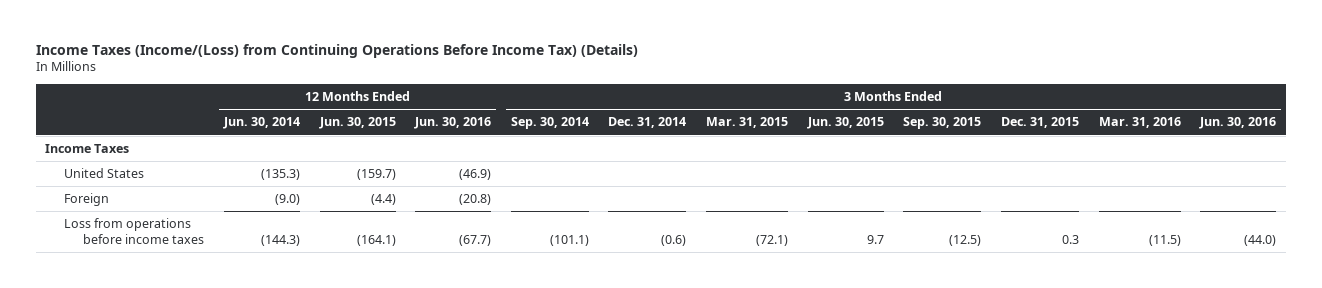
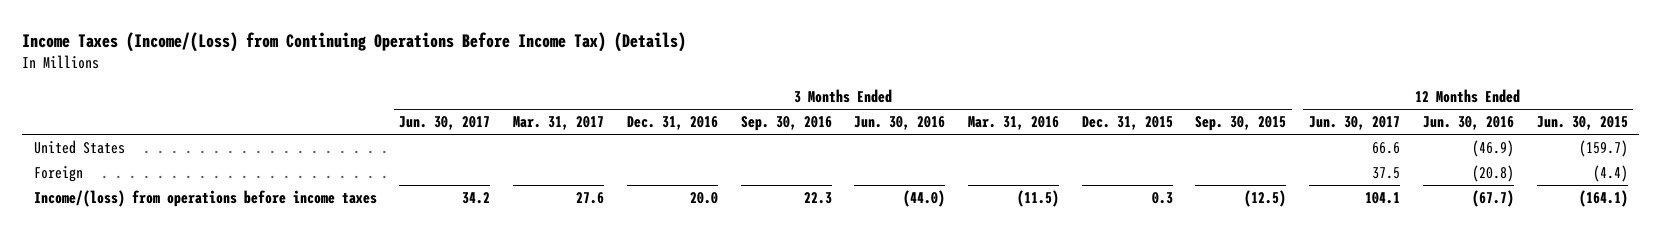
[223,117,301,130] Jun. 30, 2014 -> none
[510,117,589,130] Sep. 30, 2014 -> none
[608,117,687,129] Dec. 31, 2014 -> none
[706,117,789,129] Mar. 31, 2015 -> none
[806,117,884,130] Jun. 30, 2015 -> none
none -> [399,116,491,131] Jun. 30, 2017
none -> [513,116,605,131] Mar. 31, 2017
none -> [626,116,718,131] Dec. 31, 2016
none -> [740,116,832,132] Sep. 30, 2016
none -> [1309,116,1401,131] Jun. 30, 2017
[45,144,130,154] Income Taxes -> none
[64,218,205,245] Loss from operations before income taxes -> [33,190,377,208] Income/(loss) from operations before income taxes

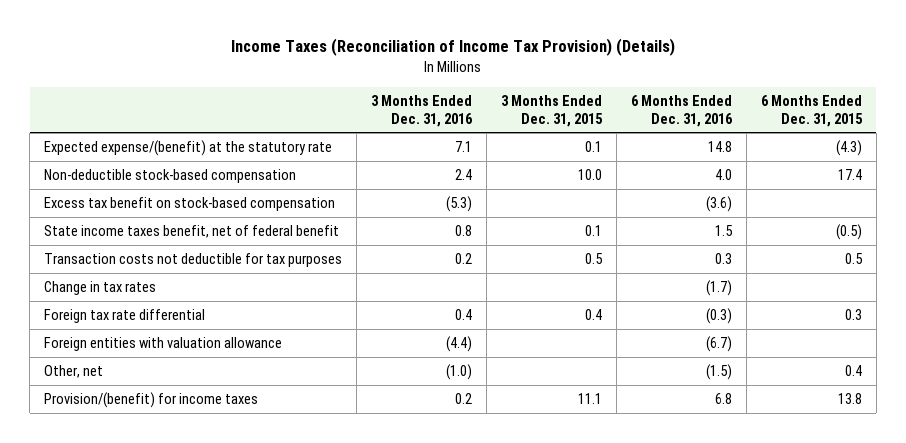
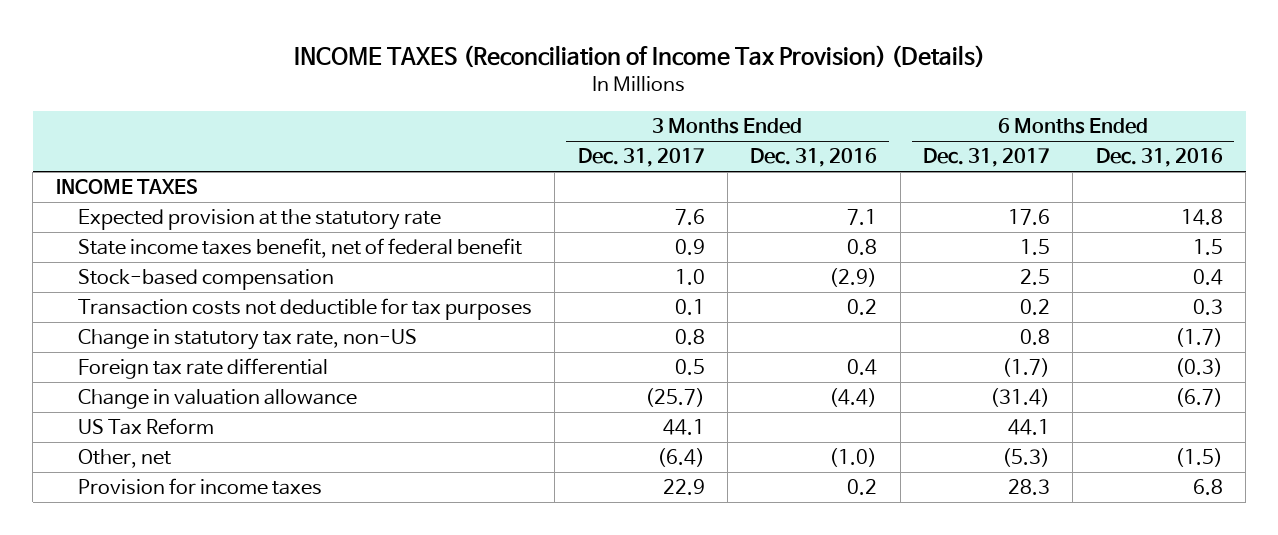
[231,38,676,57] Income Taxes (Reconciliation of Income Tax Provision) (Details) -> [294,44,986,68] INCOME TAXES (Reconciliation of Income Tax Provision) (Details)
[501,94,604,127] 3 Months Ended Dec. 31, 2015 -> none
[760,94,863,127] 6 Months Ended Dec. 31, 2015 -> none
none -> [577,148,705,168] Dec. 31, 2017
none -> [922,148,1050,168] Dec. 31, 2017
[44,168,297,183] Non-deductible stock-based compensation -> none
[44,196,336,211] Excess tax benefit on stock-based compensation -> none
none -> [55,179,198,195] INCOME TAXES
[44,139,333,156] Expected expense/(benefit) at the statutory rate -> [77,209,441,231] Expected provision at the statutory rate
none -> [77,269,334,291] Stock-based compensation
[44,280,157,295] Change in tax rates -> [77,329,417,351] Change in statutory tax rate, non-US
[44,336,283,351] Foreign entities with valuation allowance -> [77,389,357,410] Change in valuation allowance
none -> [77,418,214,436] US Tax Reform
[44,391,259,408] Provision/(benefit) for income taxes -> [77,478,322,496] Provision for income taxes

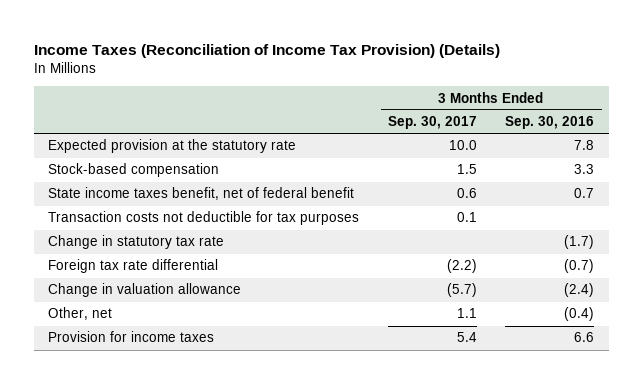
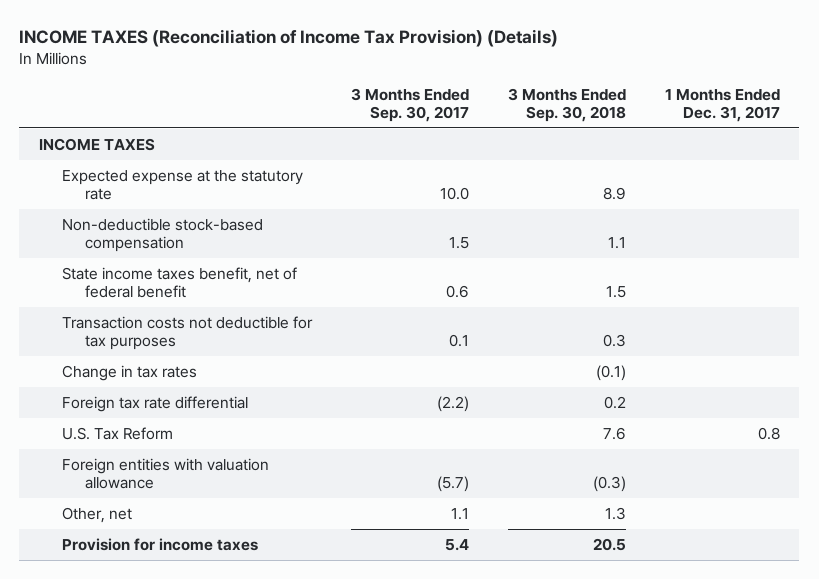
[33,43,500,58] Income Taxes (Reconciliation of Income Tax Provision) (Details) -> [19,28,559,47] INCOME TAXES (Reconciliation of Income Tax Provision) (Details)
[505,116,595,130] Sep. 30, 2016 -> none
none -> [507,87,626,123] 3 Months Ended Sep. 30, 2018
none -> [664,88,780,123] 1 Months Ended Dec. 31, 2017
none -> [38,137,155,151] INCOME TAXES
[48,139,297,154] Expected provision at the statutory rate -> [61,169,303,201] Expected expense at the statutory rate
[48,163,220,178] Stock-based compensation -> [61,217,263,253] Non-deductible stock-based compensation
[48,235,225,250] Change in statutory tax rate -> [61,364,197,381] Change in tax rates
none -> [61,426,173,440] U.S. Tax Reform
[48,283,242,298] Change in valuation allowance -> [61,457,269,490] Foreign entities with valuation allowance

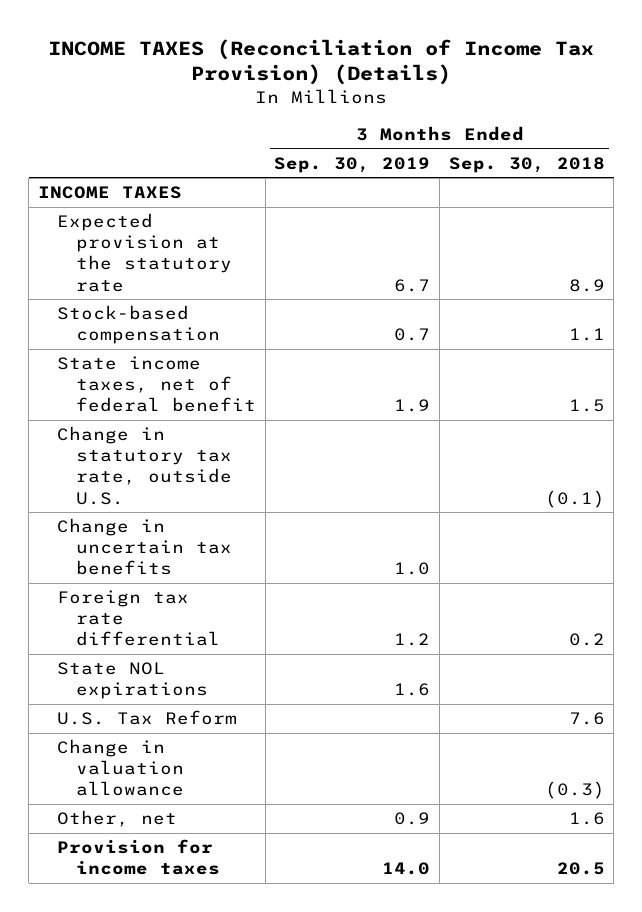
[350,87,469,123] 3 Months Ended Sep. 30, 2017 -> none
[664,88,780,123] 1 Months Ended Dec. 31, 2017 -> none
none -> [274,156,431,173] Sep. 30, 2019
[61,315,313,351] Transaction costs not deductible for tax purposes -> none
[61,169,303,201] Expected expense at the statutory rate -> [56,213,233,292] Expected provision at the statutory rate
[61,217,263,253] Non-deductible stock-based compensation -> [56,305,221,345] Stock-based compensation
[61,266,297,299] State income taxes benefit, net of federal benefit -> [56,356,257,413] State income taxes, net of federal benefit
[61,364,197,381] Change in tax rates -> [56,426,233,505] Change in statutory tax rate, outside U.S.
none -> [56,518,233,576] Change in uncertain tax benefits
none -> [56,662,209,700] State NOL expirations
[61,457,269,490] Foreign entities with valuation allowance -> [56,739,185,797] Change in valuation allowance
[604,506,626,520] 1.3 -> [568,812,605,826] 1.6

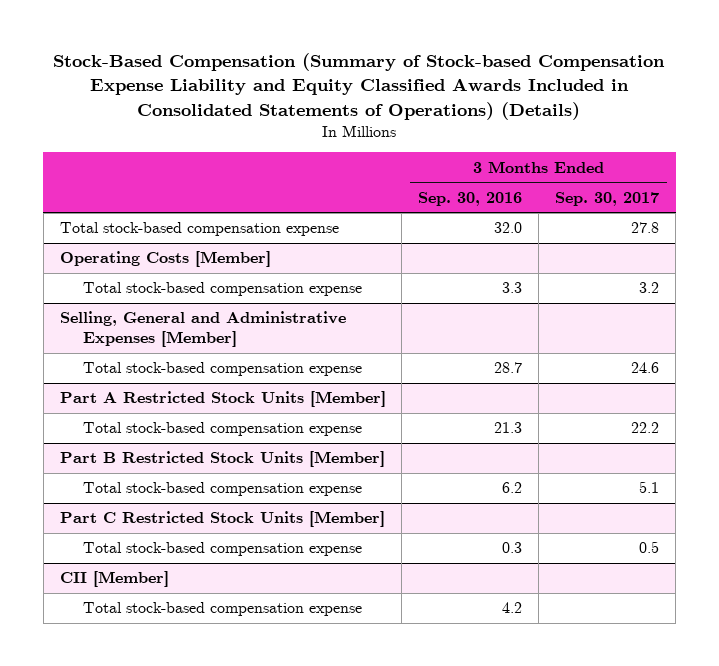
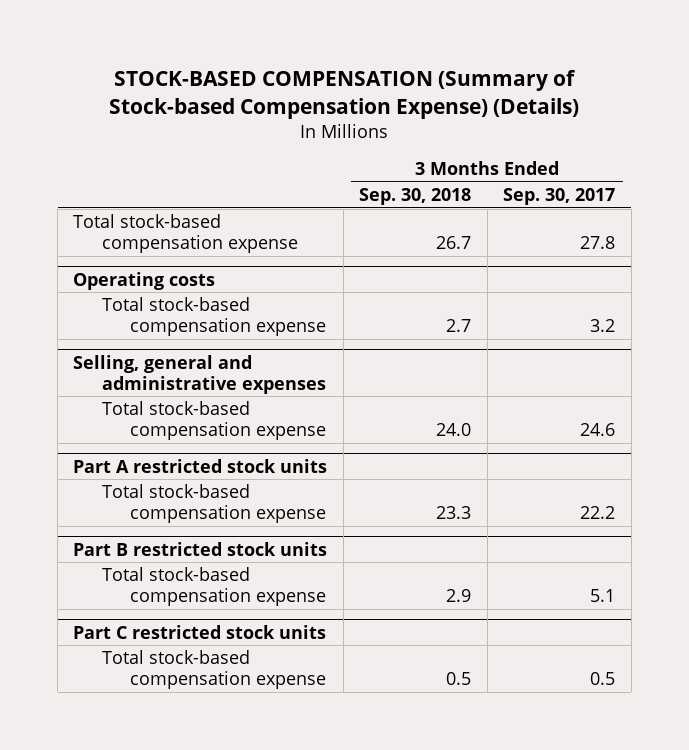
[53,53,666,120] Stock-Based Compensation (Summary of Stock-based Compensation Expense Liability and Equity Classified Awards Included in Consolidated Statements of Operations) (Details) -> [109,69,580,119] STOCK-BASED COMPENSATION (Summary of Stock-based Compensation Expense) (Details)
[418,191,523,206] Sep. 30, 2016 -> none
none -> [359,188,472,206] Sep. 30, 2018
[59,251,271,268] Operating Costs [Member] -> [73,271,216,290] Operating costs
[59,311,346,348] Selling, General and Administrative Expenses [Member] -> [73,354,326,394] Selling, general and administrative expenses
[59,391,386,408] Part A Restricted Stock Units [Member] -> [73,458,328,473] Part A restricted stock units
[59,451,385,468] Part B Restricted Stock Units [Member] -> [73,541,328,556] Part B restricted stock units
[59,511,385,528] Part C Restricted Stock Units [Member] -> [73,624,327,639] Part C restricted stock units
[59,571,169,588] CII [Member] -> none
[83,602,363,617] Total stock-based compensation expense -> none

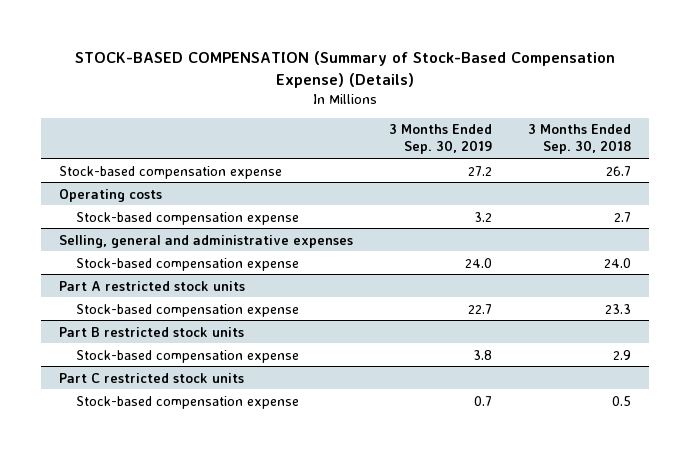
[109,69,580,119] STOCK-BASED COMPENSATION (Summary of Stock-based Compensation Expense) (Details) -> [75,50,616,88] STOCK-BASED COMPENSATION (Summary of Stock-Based Compensation Expense) (Details)
[503,188,616,206] Sep. 30, 2017 -> none
none -> [389,124,493,155] 3 Months Ended Sep. 30, 2019
[73,214,298,254] Total stock-based compensation expense -> [59,165,283,179] Stock-based compensation expense
[101,297,327,337] Total stock-based compensation expense -> [75,211,299,225] Stock-based compensation expense
[101,401,327,441] Total stock-based compensation expense -> [75,257,299,271] Stock-based compensation expense
[101,484,327,524] Total stock-based compensation expense -> [75,303,299,317] Stock-based compensation expense
[101,567,327,607] Total stock-based compensation expense -> [75,349,299,363] Stock-based compensation expense
[101,650,327,690] Total stock-based compensation expense -> [75,395,299,409] Stock-based compensation expense

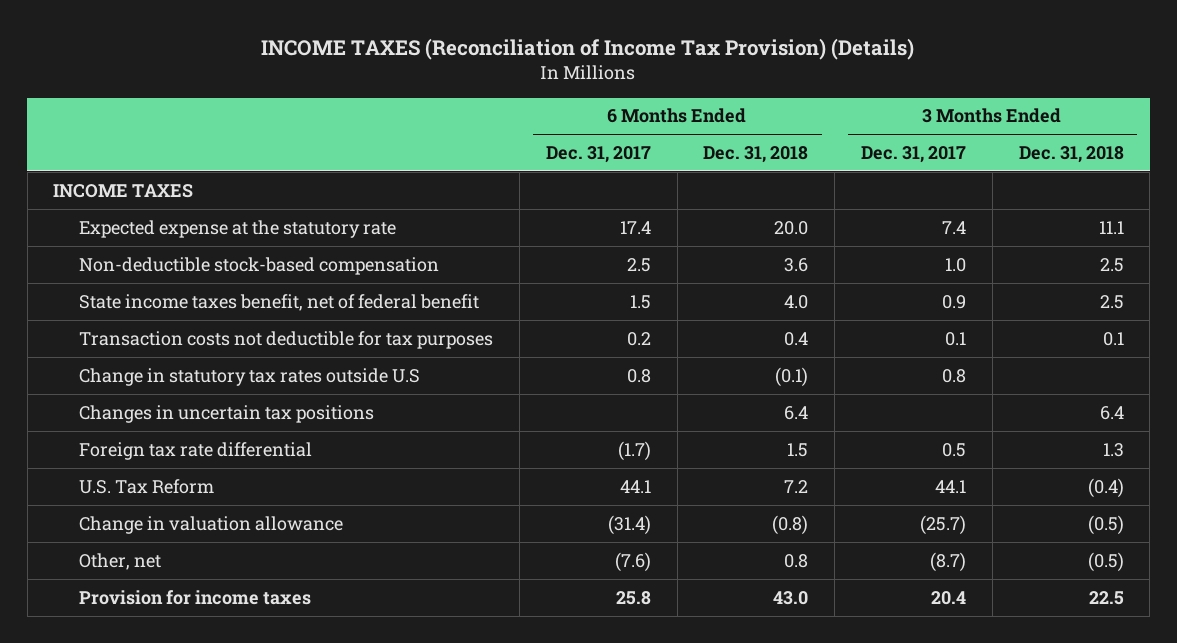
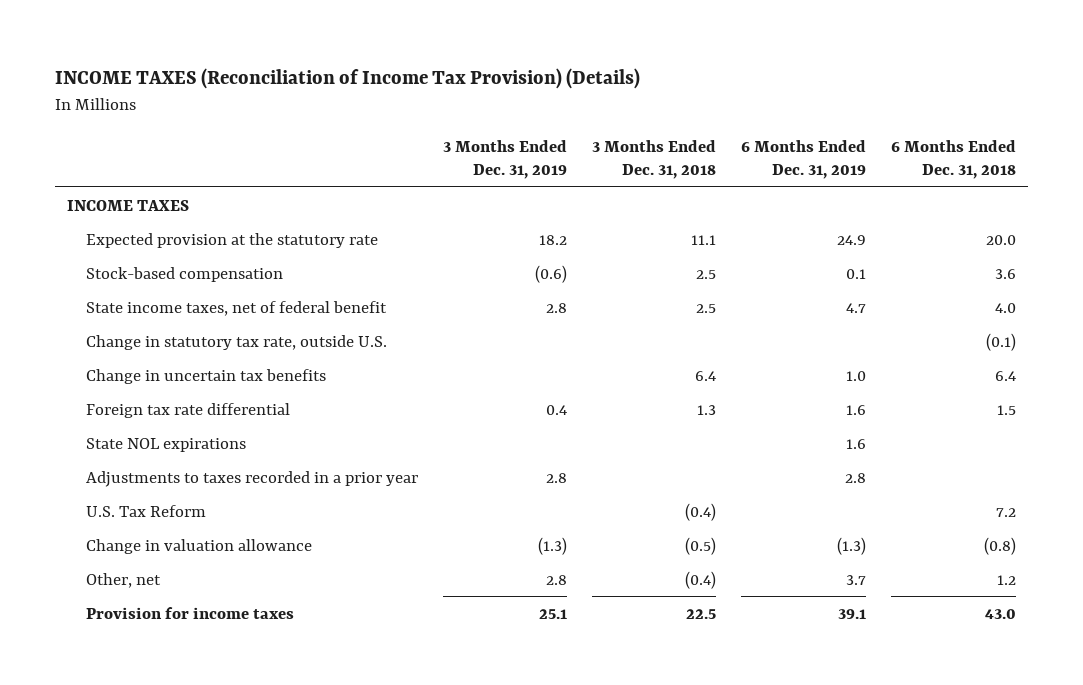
[545,145,651,163] Dec. 31, 2017 -> none
[860,145,966,163] Dec. 31, 2017 -> none
none -> [443,139,568,179] 3 Months Ended Dec. 31, 2019
none -> [740,139,866,179] 6 Months Ended Dec. 31, 2019
[79,330,494,349] Transaction costs not deductible for tax purposes -> none
[79,219,397,238] Expected expense at the statutory rate -> [86,232,379,248] Expected provision at the statutory rate
[79,256,440,275] Non-deductible stock-based compensation -> [86,266,284,282] Stock-based compensation
[79,293,480,311] State income taxes benefit, net of federal benefit -> [86,300,388,316] State income taxes, net of federal benefit
[79,367,421,386] Change in statutory tax rates outside U.S -> [86,334,388,350] Change in statutory tax rate, outside U.S.
[79,404,375,423] Changes in uncertain tax positions -> [86,368,327,384] Change in uncertain tax benefits
none -> [86,437,247,452] State NOL expirations
none -> [86,470,419,487] Adjustments to taxes recorded in a prior year
[784,553,809,568] 0.8 -> [996,574,1016,585] 1.2
[1087,551,1124,572] (0.5) -> [685,570,717,589] (0.4)

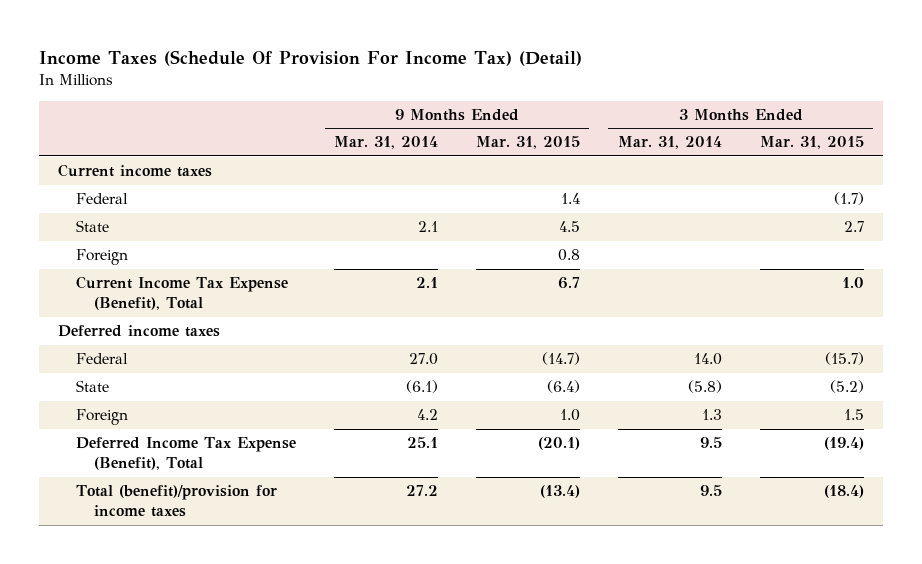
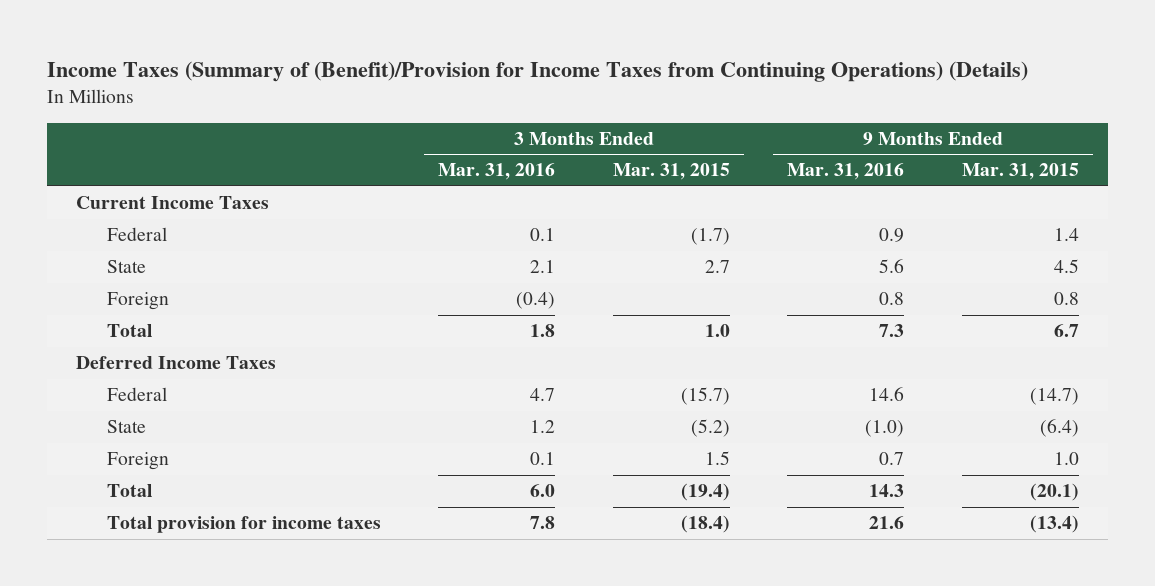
[39,49,583,66] Income Taxes (Schedule Of Provision For Income Tax) (Detail) -> [47,61,1029,83] Income Taxes (Summary of (Benefit)/Provision for Income Taxes from Continuing Operations) (Details)
[334,136,439,150] Mar. 31, 2014 -> none
[617,136,722,150] Mar. 31, 2014 -> none
none -> [438,163,556,181] Mar. 31, 2016
none -> [787,163,905,181] Mar. 31, 2016
[58,164,213,178] Current income taxes -> [76,196,270,210] Current Income Taxes
[76,276,289,311] Current Income Tax Expense (Benefit), Total -> [106,324,152,338] Total
[58,325,221,338] Deferred income taxes -> [76,356,277,370] Deferred Income Taxes
[76,437,297,471] Deferred Income Tax Expense (Benefit), Total -> [106,484,152,498] Total
[76,485,278,518] Total (benefit)/provision for income taxes -> [106,516,381,534] Total provision for income taxes

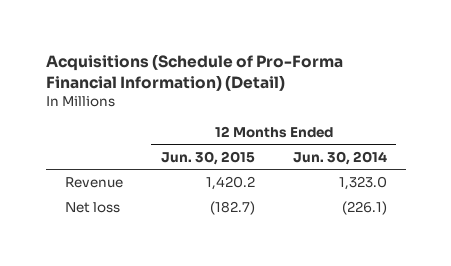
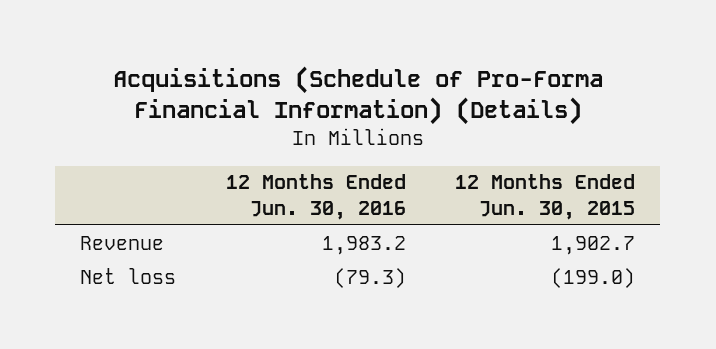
[45,53,343,91] Acquisitions (Schedule of Pro-Forma Financial Information) (Detail) -> [112,65,603,126] Acquisitions (Schedule of Pro-Forma Financial Information) (Details)
[292,150,387,165] Jun. 30, 2014 -> none
none -> [225,174,406,221] 12 Months Ended Jun. 30, 2016
[205,176,255,191] 1,420.2 -> [551,235,636,255] 1,902.7
[209,201,255,216] (182.7) -> [551,267,636,288] (199.0)

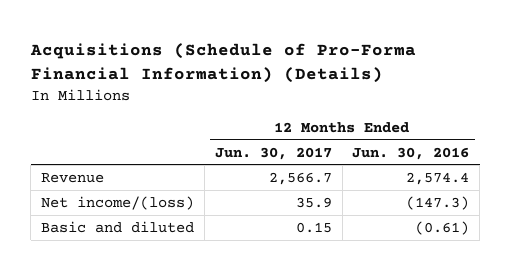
[455,174,636,221] 12 Months Ended Jun. 30, 2015 -> none
none -> [214,146,332,160] Jun. 30, 2017
[321,235,406,255] 1,983.2 -> [406,171,470,185] 2,574.4
[80,267,177,284] Net loss -> [41,195,195,210] Net income/(loss)
[333,267,406,288] (79.3) -> [406,195,470,210] (147.3)
none -> [41,220,195,233] Basic and diluted

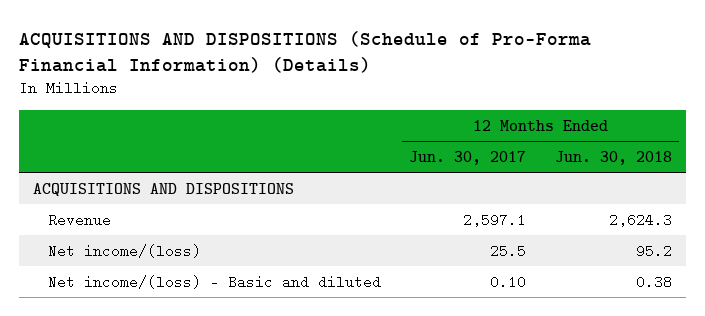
[29,42,416,83] Acquisitions (Schedule of Pro-Forma Financial Information) (Details) -> [18,30,591,73] ACQUISITIONS AND DISPOSITIONS (Schedule of Pro-Forma Financial Information) (Details)
[352,146,470,160] Jun. 30, 2016 -> none
none -> [554,150,672,165] Jun. 30, 2018
none -> [32,182,294,196] ACQUISITIONS AND DISPOSITIONS
[268,171,332,185] 2,566.7 -> [463,212,527,227] 2,597.1
[295,196,332,208] 35.9 -> [490,243,527,258] 25.5
[41,220,195,233] Basic and diluted -> [47,274,381,289] Net income/(loss) - Basic and diluted
[295,221,332,233] 0.15 -> [490,274,527,289] 0.10

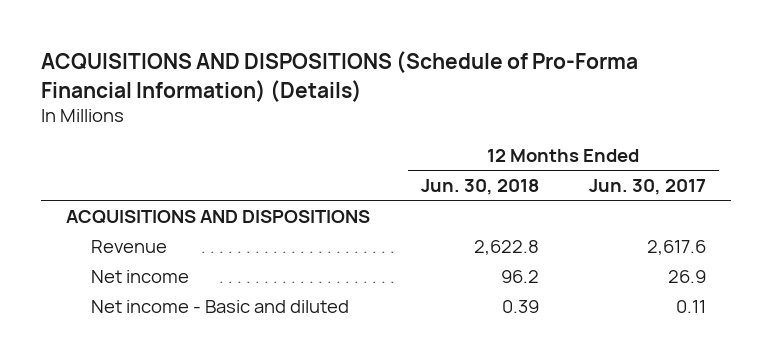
[463,212,527,227] 2,597.1 -> [647,239,707,255] 2,617.6
[608,212,672,227] 2,624.3 -> [473,239,539,255] 2,622.8
[47,243,201,258] Net income/(loss) -> [90,269,189,283] Net income
[490,243,527,258] 25.5 -> [668,269,707,283] 26.9
[635,243,672,258] 95.2 -> [500,269,539,283] 96.2
[47,274,381,289] Net income/(loss) - Basic and diluted -> [90,299,349,313] Net income - Basic and diluted
[490,274,527,289] 0.10 -> [676,299,707,313] 0.11
[635,274,672,289] 0.38 -> [501,299,539,313] 0.39

